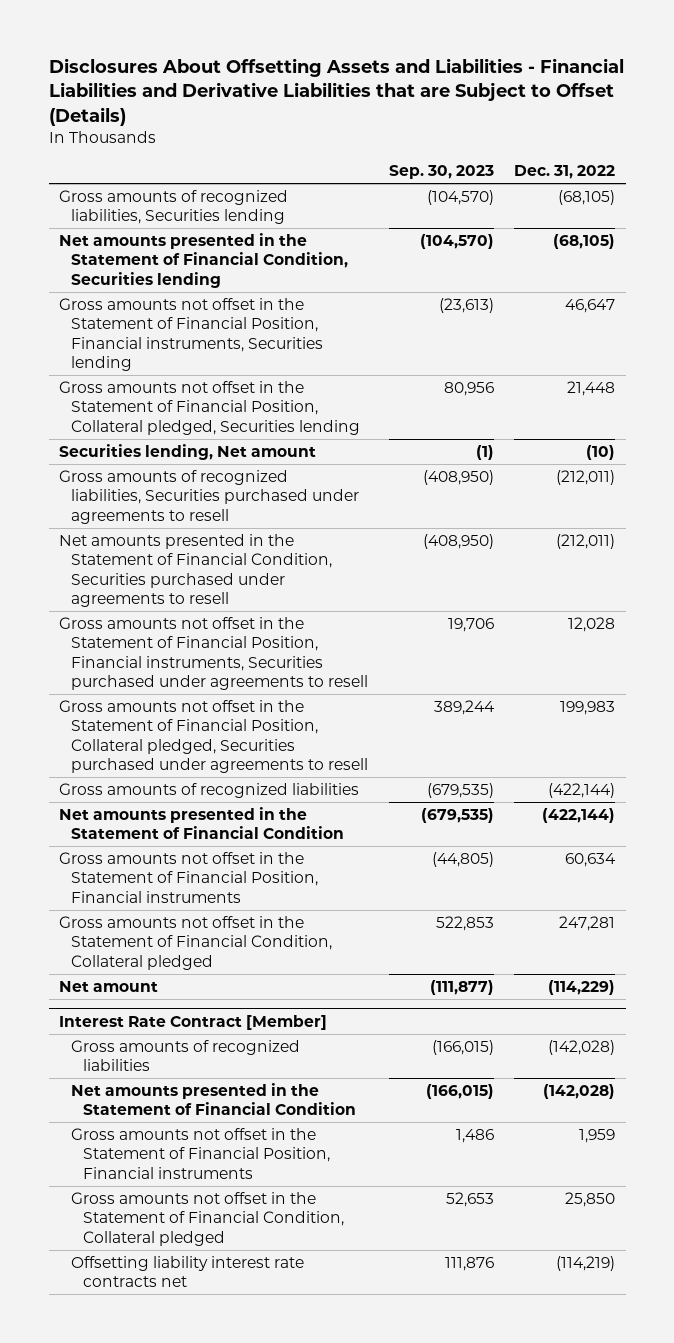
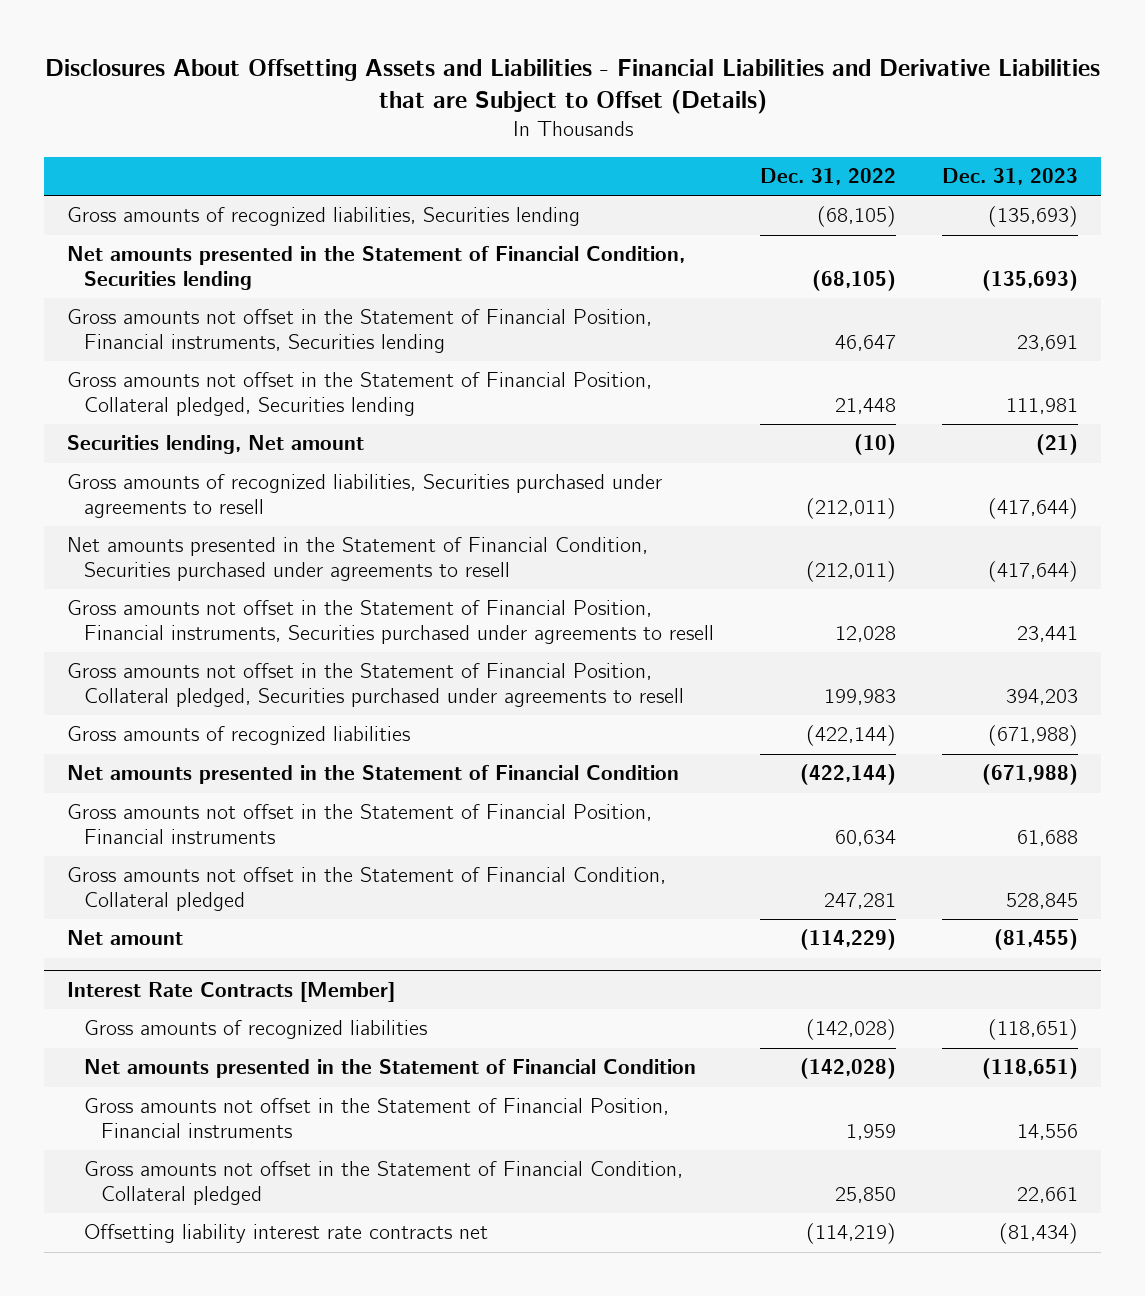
[388,165,494,180] Sep. 30, 2023 -> none
none -> [942,168,1079,186] Dec. 31, 2023
[58,1014,327,1030] Interest Rate Contract [Member] -> [67,981,396,1002] Interest Rate Contracts [Member]

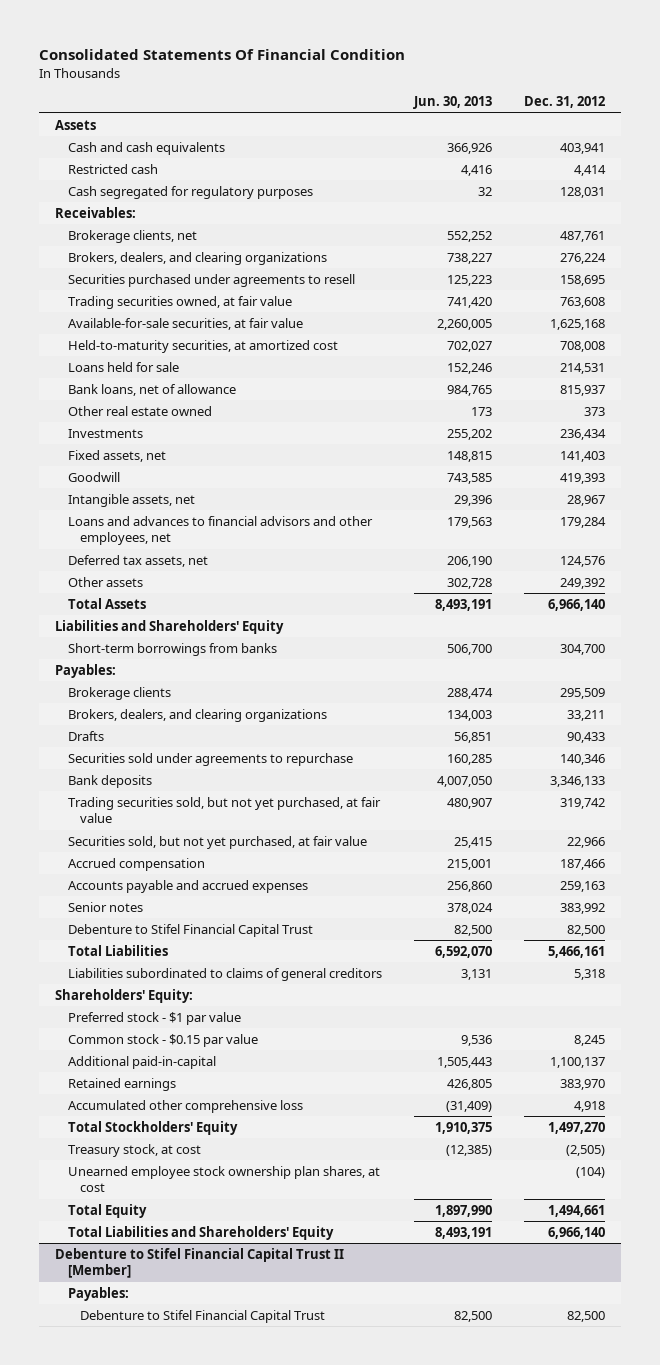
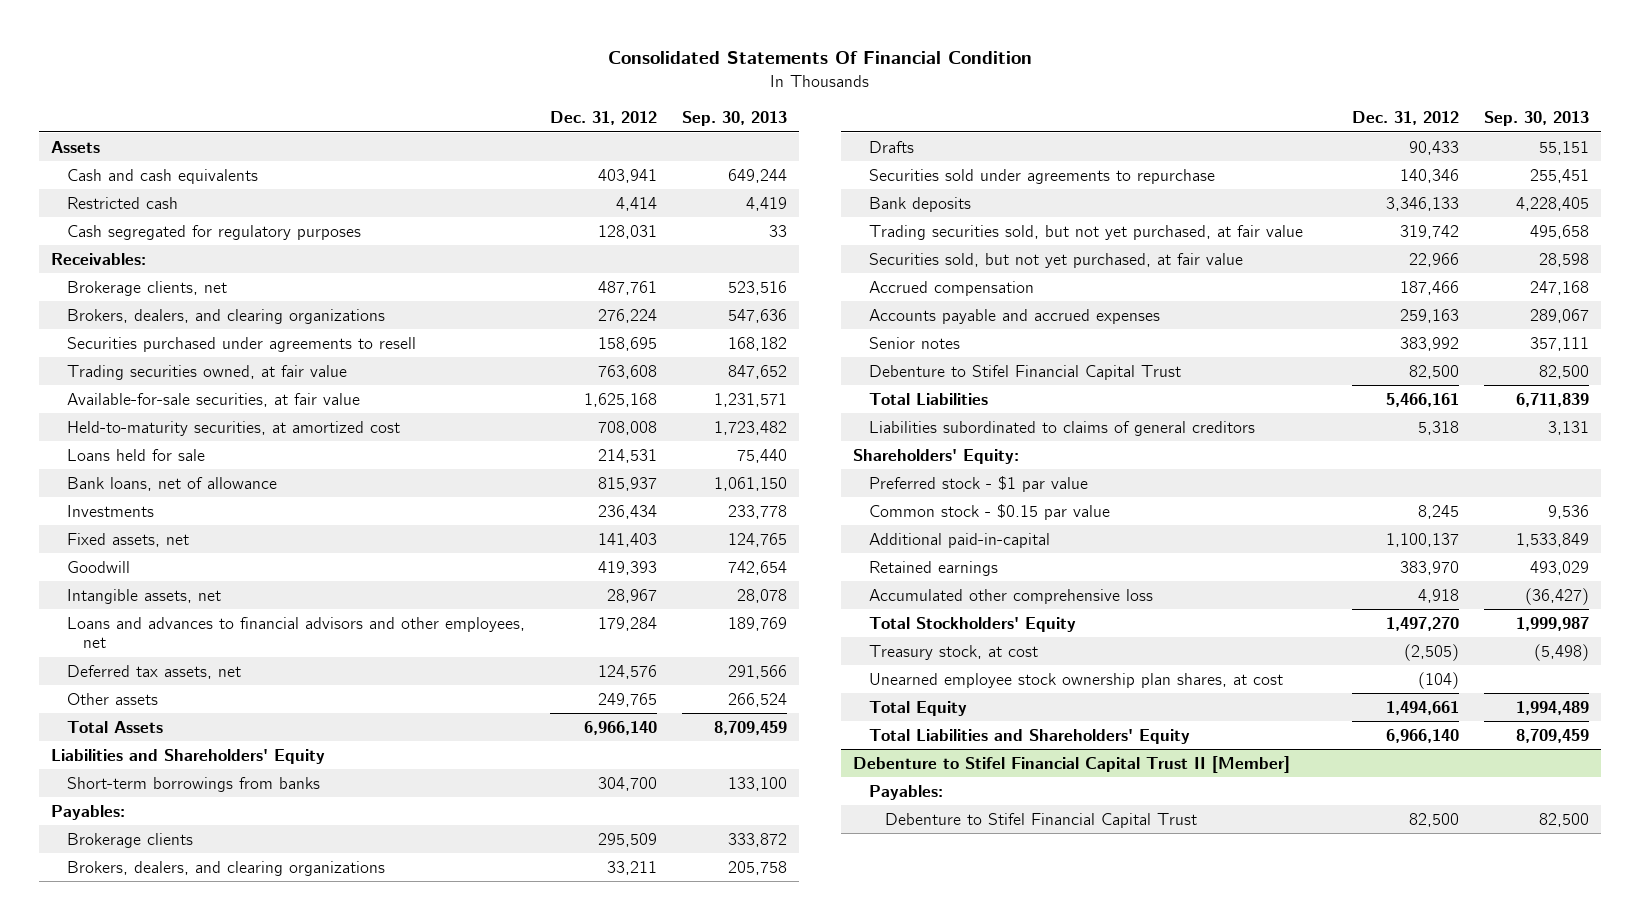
[412,96,492,110] Jun. 30, 2013 -> none
none -> [681,110,787,126] Sep. 30, 2013
[67,405,212,416] Other real estate owned -> none
[560,577,606,589] 249,392 -> [598,692,658,707] 249,765

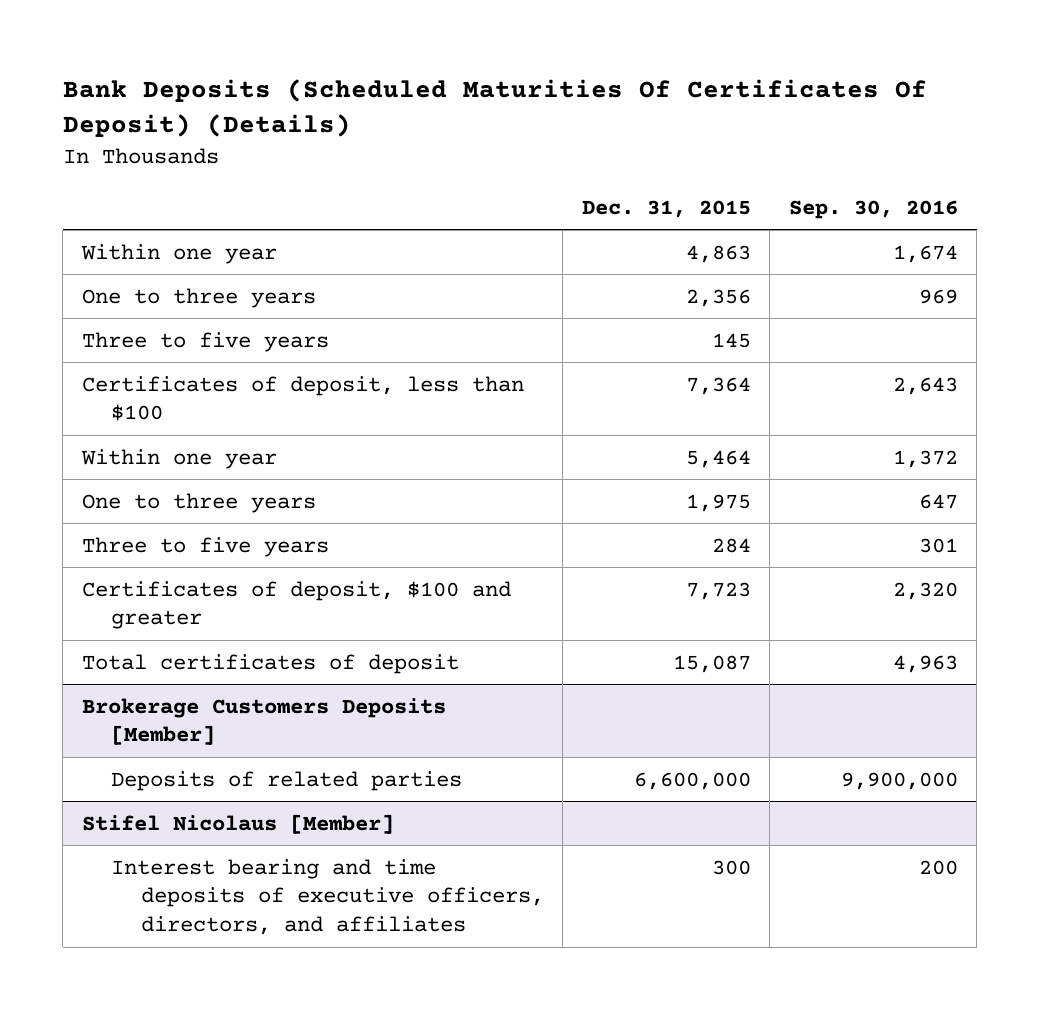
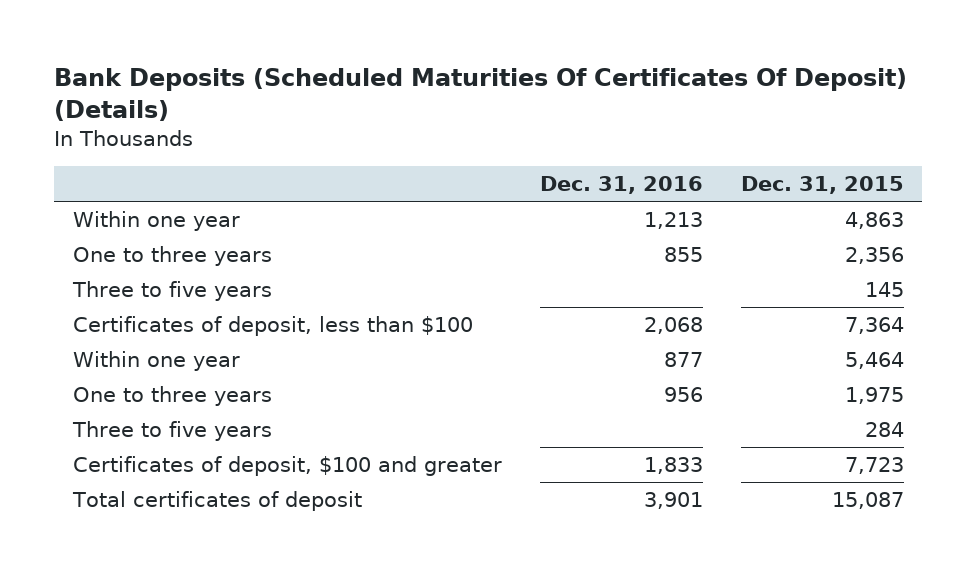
[788,199,958,219] Sep. 30, 2016 -> none
none -> [539,176,703,195] Dec. 31, 2016
[81,697,446,746] Brokerage Customers Deposits [Member] -> none
[111,770,463,791] Deposits of related parties -> none
[81,813,394,834] Stifel Nicolaus [Member] -> none
[111,858,544,936] Interest bearing and time deposits of executive officers, directors, and affiliates -> none

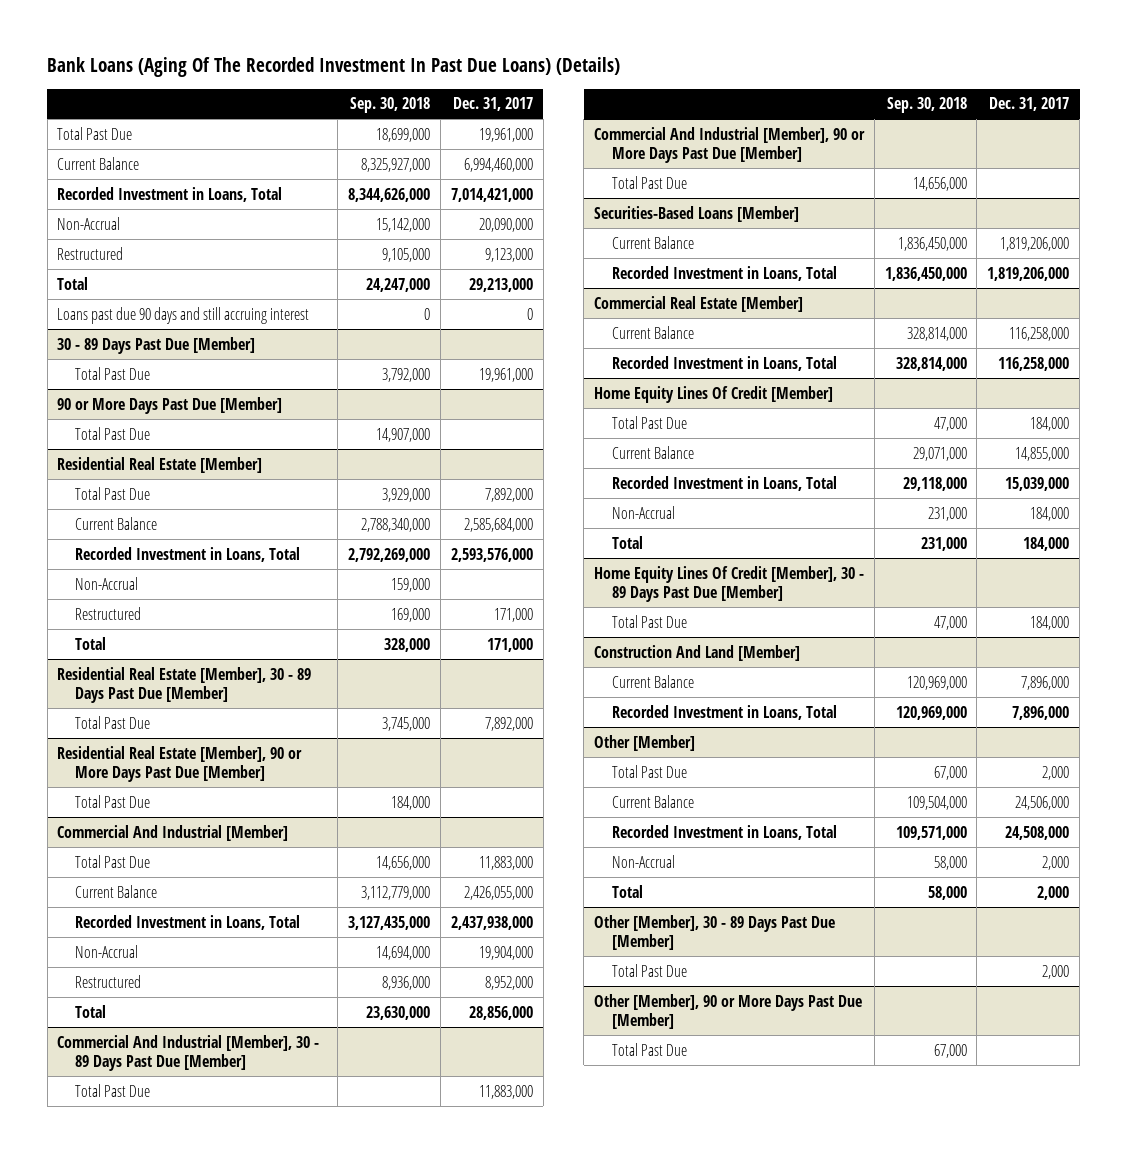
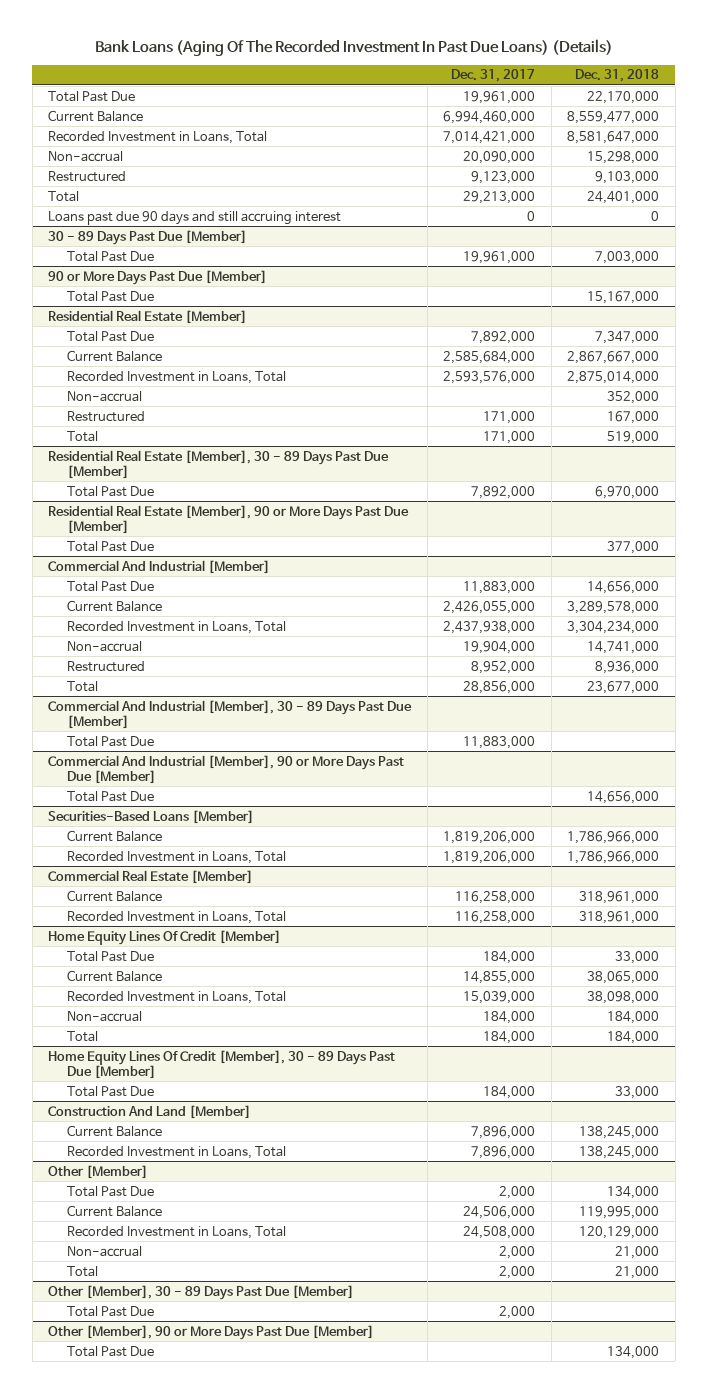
[350,97,431,114] Sep. 30, 2018 -> none
none -> [575,69,660,83] Dec. 31, 2018
[57,216,121,230] Non-Accrual -> [48,150,124,162] Non-accrual
[75,576,139,590] Non-Accrual -> [66,390,142,402] Non-accrual
[75,944,139,958] Non-Accrual -> [66,640,142,652] Non-accrual
[611,505,675,519] Non-Accrual -> [66,1010,142,1022] Non-accrual
[611,854,675,868] Non-Accrual -> [66,1245,142,1257] Non-accrual

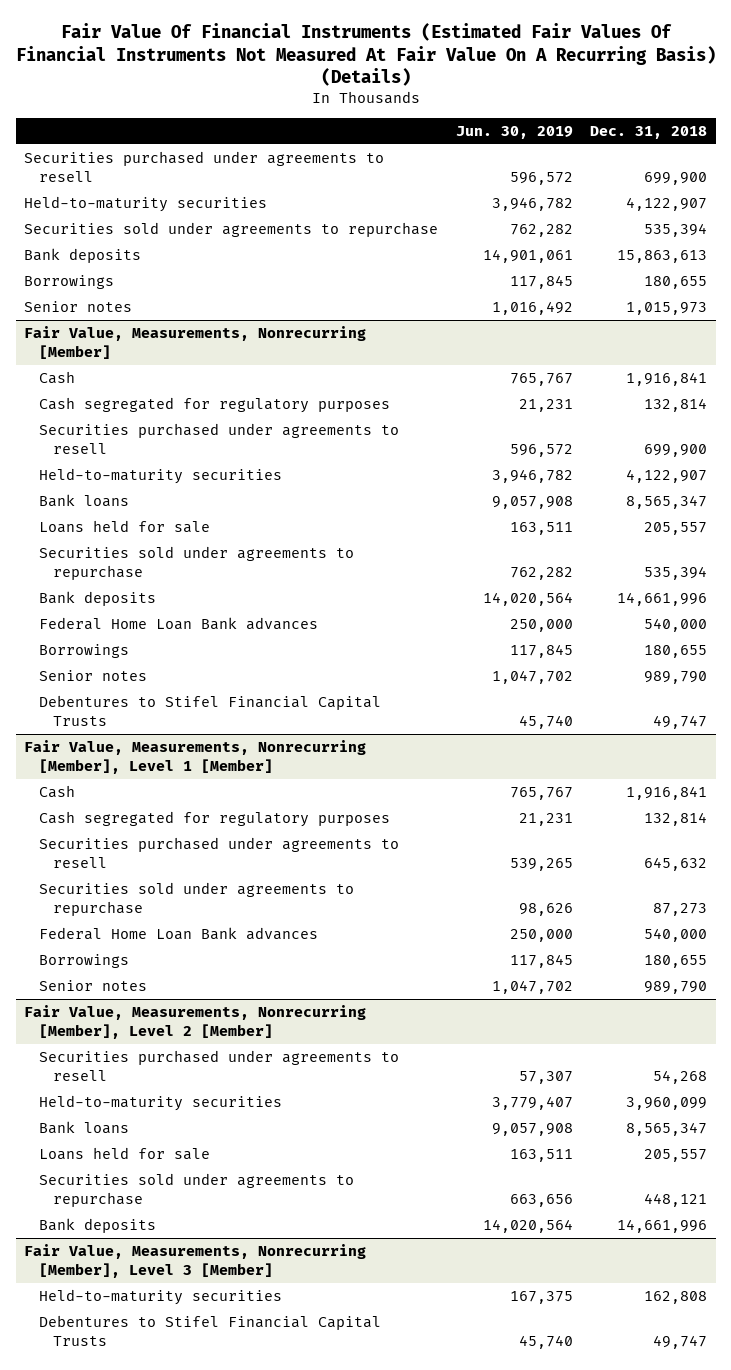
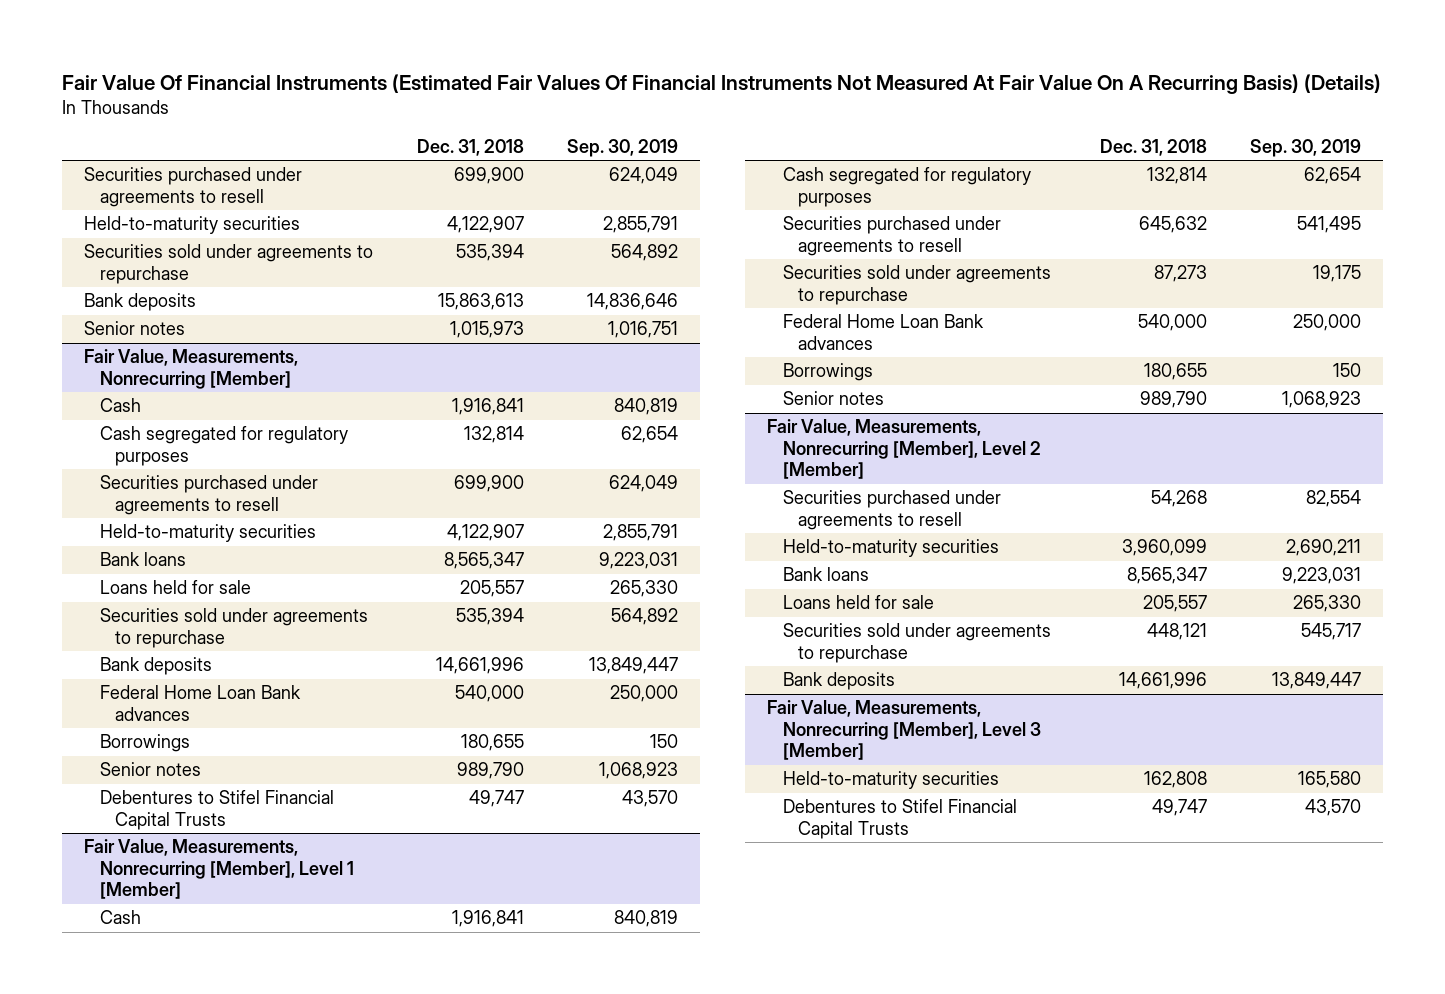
[455,125,573,139] Jun. 30, 2019 -> none
none -> [567,138,679,157] Sep. 30, 2019
[24,275,115,290] Borrowings -> none

